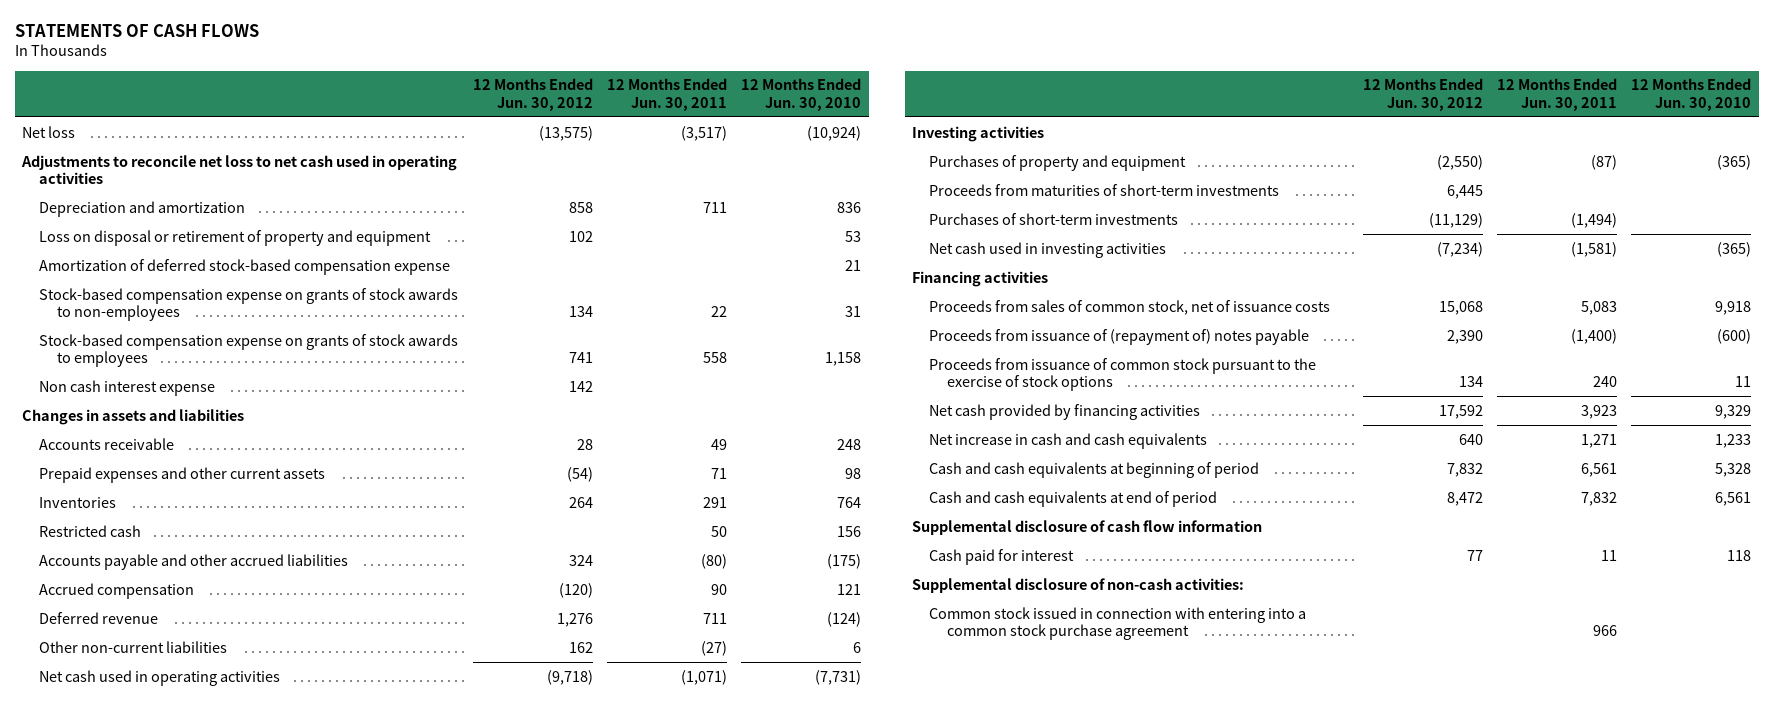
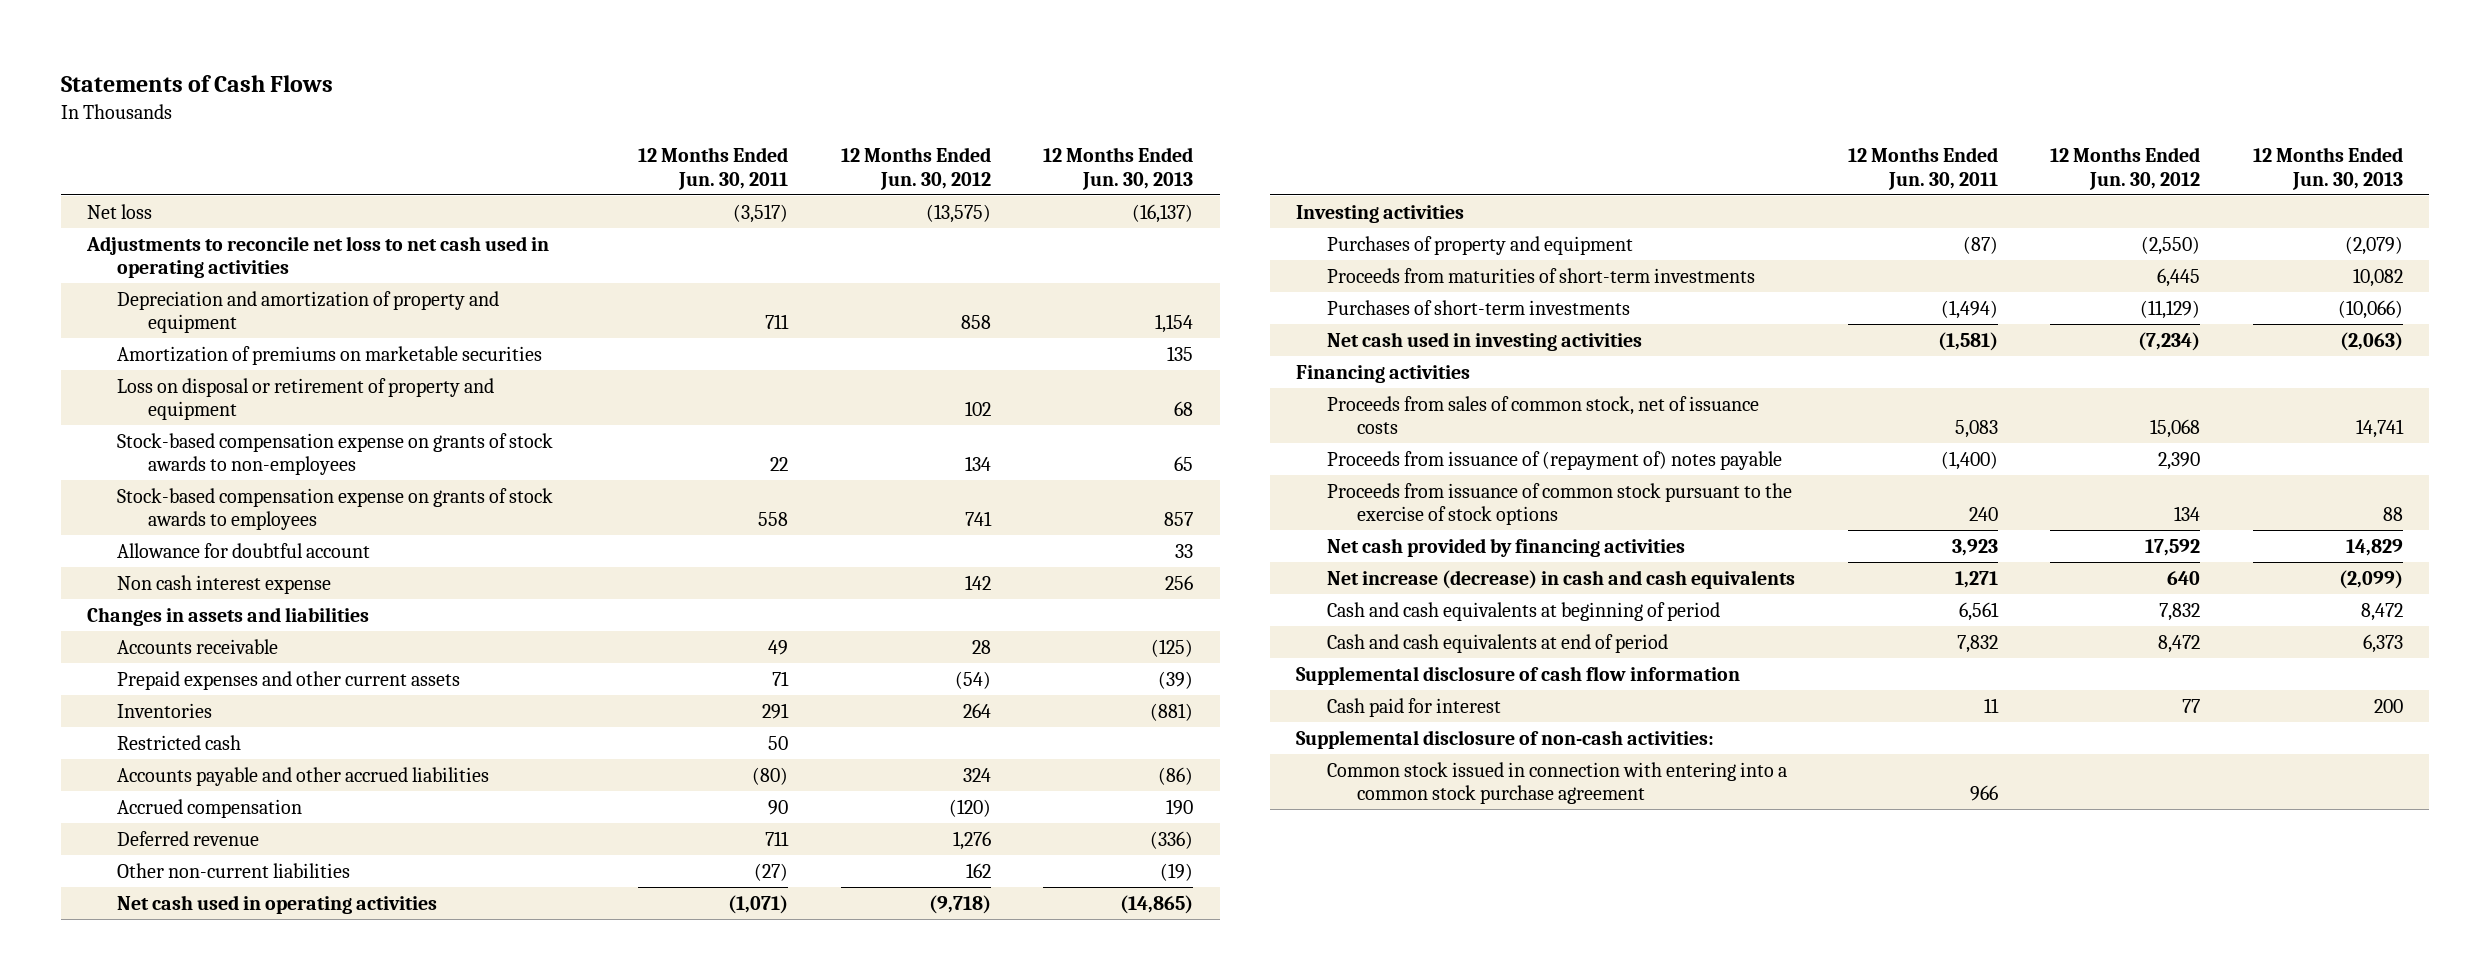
[14,23,259,37] STATEMENTS OF CASH FLOWS -> [60,75,333,93] Statements of Cash Flows
[741,78,862,111] 12 Months Ended Jun. 30, 2010 -> none
none -> [1043,147,1194,190] 12 Months Ended Jun. 30, 2013
[39,200,246,217] Depreciation and amortization -> [117,290,500,334] Depreciation and amortization of property and equipment
none -> [117,345,543,365] Amortization of premiums on marketable securities
[39,258,451,275] Amortization of deferred stock-based compensation expense -> none
none -> [117,542,371,558] Allowance for doubtful account
[929,432,1208,449] Net increase in cash and cash equivalents -> [1326,569,1795,589] Net increase (decrease) in cash and cash equivalents

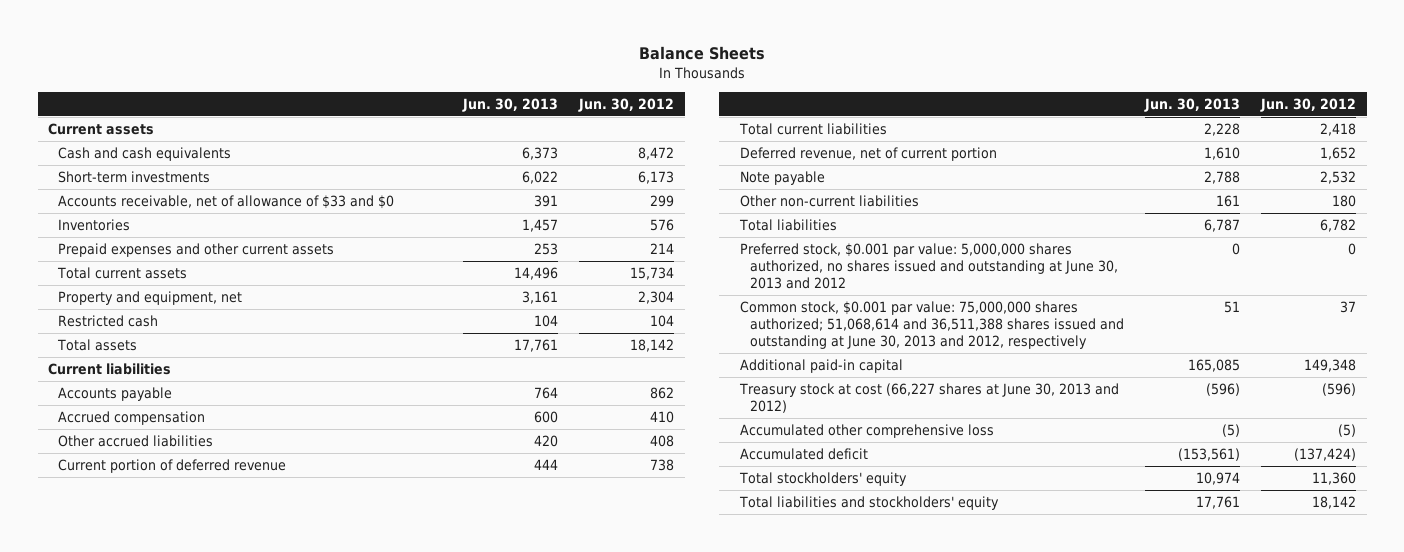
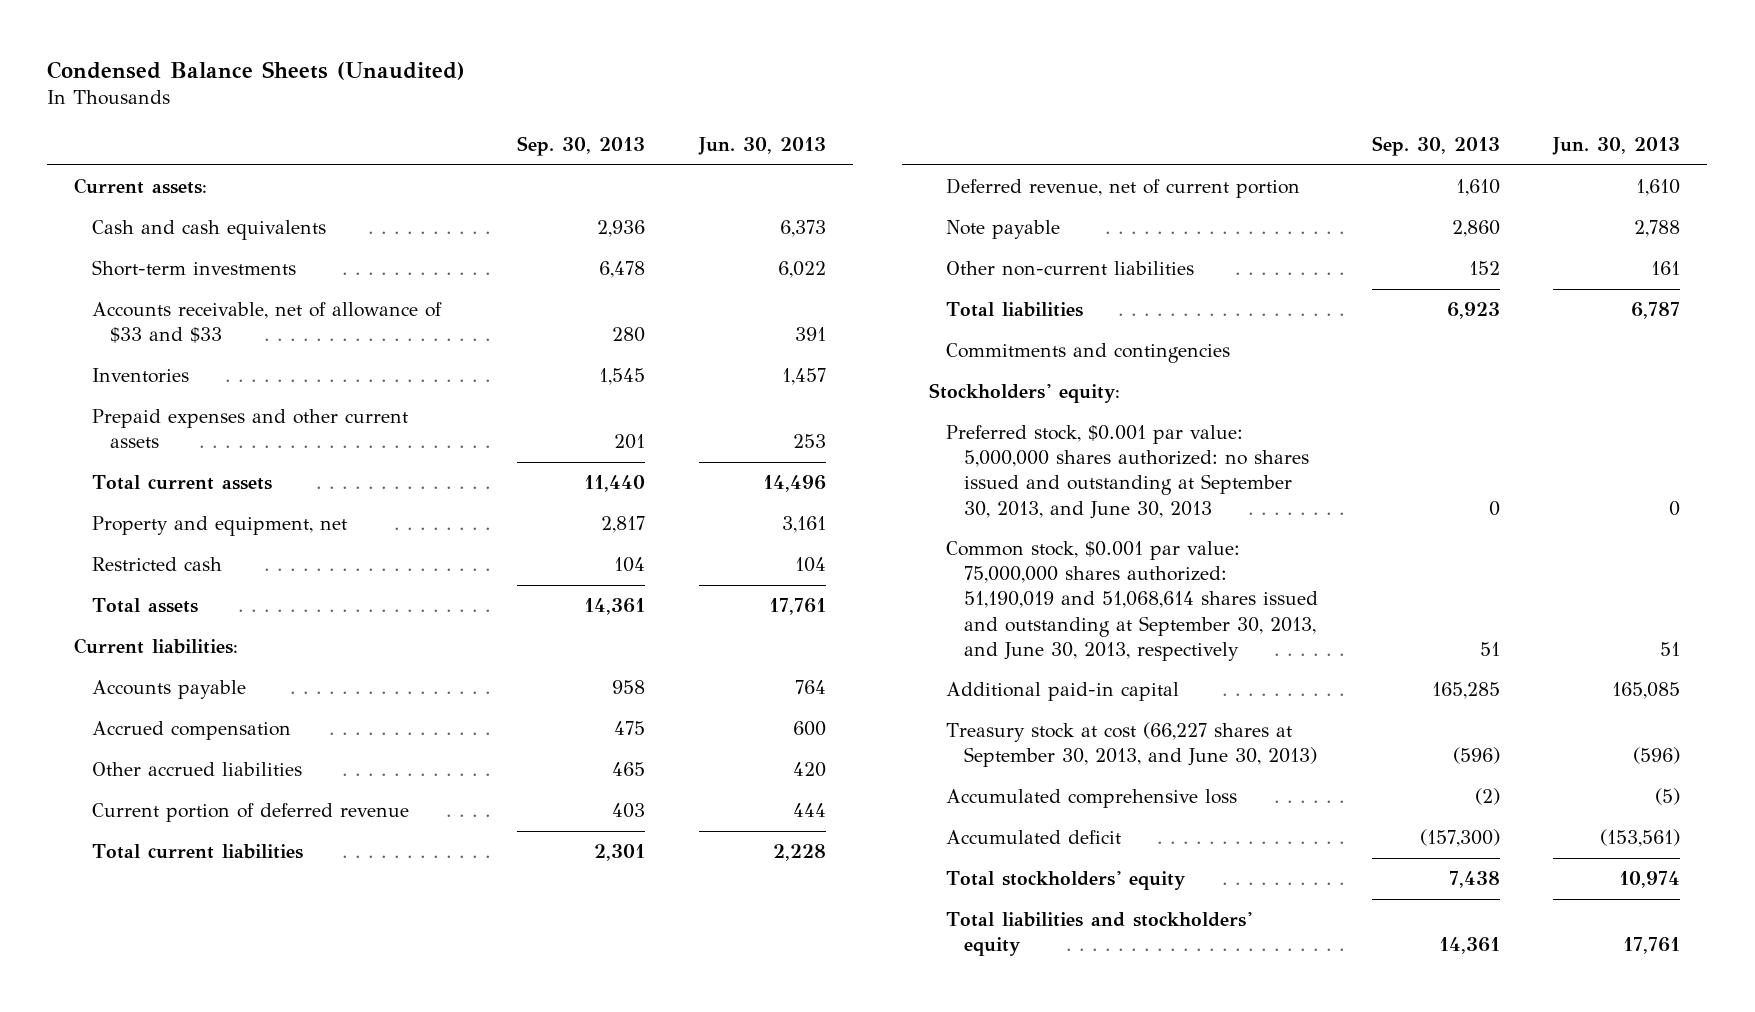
[639,46,766,61] Balance Sheets -> [47,60,466,80] Condensed Balance Sheets (Unaudited)
[578,97,675,112] Jun. 30, 2012 -> none
none -> [517,136,646,157] Sep. 30, 2013
[48,123,155,136] Current assets -> [74,178,208,195] Current assets:
[58,195,395,210] Accounts receivable, net of allowance of $33 and $0 -> [92,302,443,344] Accounts receivable, net of allowance of $33 and $33
[48,363,172,376] Current liabilities -> [74,638,239,655] Current liabilities:
none -> [946,343,1231,364] Commitments and contingencies
none -> [928,383,1120,404] Stockholders' equity:
[739,243,1118,289] Preferred stock, $0.001 par value: 5,000,000 shares authorized, no shares issued and outstanding at June 30, 2013 and 2012 -> [946,425,1310,519] Preferred stock, $0.001 par value: 5,000,000 shares authorized: no shares issued and outstanding at September 30, 2013, and June 30, 2013
[739,301,1124,349] Common stock, $0.001 par value: 75,000,000 shares authorized; 51,068,614 and 36,511,388 shares issued and outstanding at June 30, 2013 and 2012, respectively -> [946,541,1319,661] Common stock, $0.001 par value: 75,000,000 shares authorized: 51,190,019 and 51,068,614 shares issued and outstanding at September 30, 2013, and June 30, 2013, respectively
[738,383,1119,413] Treasury stock at cost (66,227 shares at June 30, 2013 and 2012) -> [946,722,1318,768] Treasury stock at cost (66,227 shares at September 30, 2013, and June 30, 2013)
[739,424,994,439] Accumulated other comprehensive loss -> [946,789,1238,809] Accumulated comprehensive loss

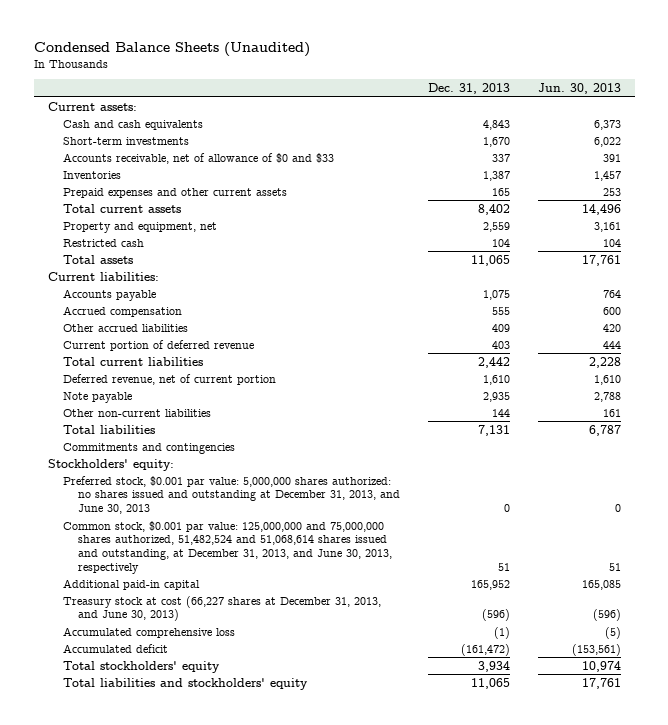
[517,136,646,157] Sep. 30, 2013 -> none
none -> [427,83,510,95] Dec. 31, 2013
[92,302,443,344] Accounts receivable, net of allowance of $33 and $33 -> [62,152,334,164] Accounts receivable, net of allowance of $0 and $33
[946,425,1310,519] Preferred stock, $0.001 par value: 5,000,000 shares authorized: no shares issued and outstanding at September 30, 2013, and June 30, 2013 -> [62,475,401,515] Preferred stock, $0.001 par value: 5,000,000 shares authorized: no shares issued and outstanding at December 31, 2013, and June 30, 2013
[946,541,1319,661] Common stock, $0.001 par value: 75,000,000 shares authorized: 51,190,019 and 51,068,614 shares issued and outstanding at September 30, 2013, and June 30, 2013, respectively -> [62,520,393,574] Common stock, $0.001 par value: 125,000,000 and 75,000,000 shares authorized, 51,482,524 and 51,068,614 shares issued and outstanding, at December 31, 2013, and June 30, 2013, respectively
[946,722,1318,768] Treasury stock at cost (66,227 shares at September 30, 2013, and June 30, 2013) -> [62,595,381,622] Treasury stock at cost (66,227 shares at December 31, 2013, and June 30, 2013)

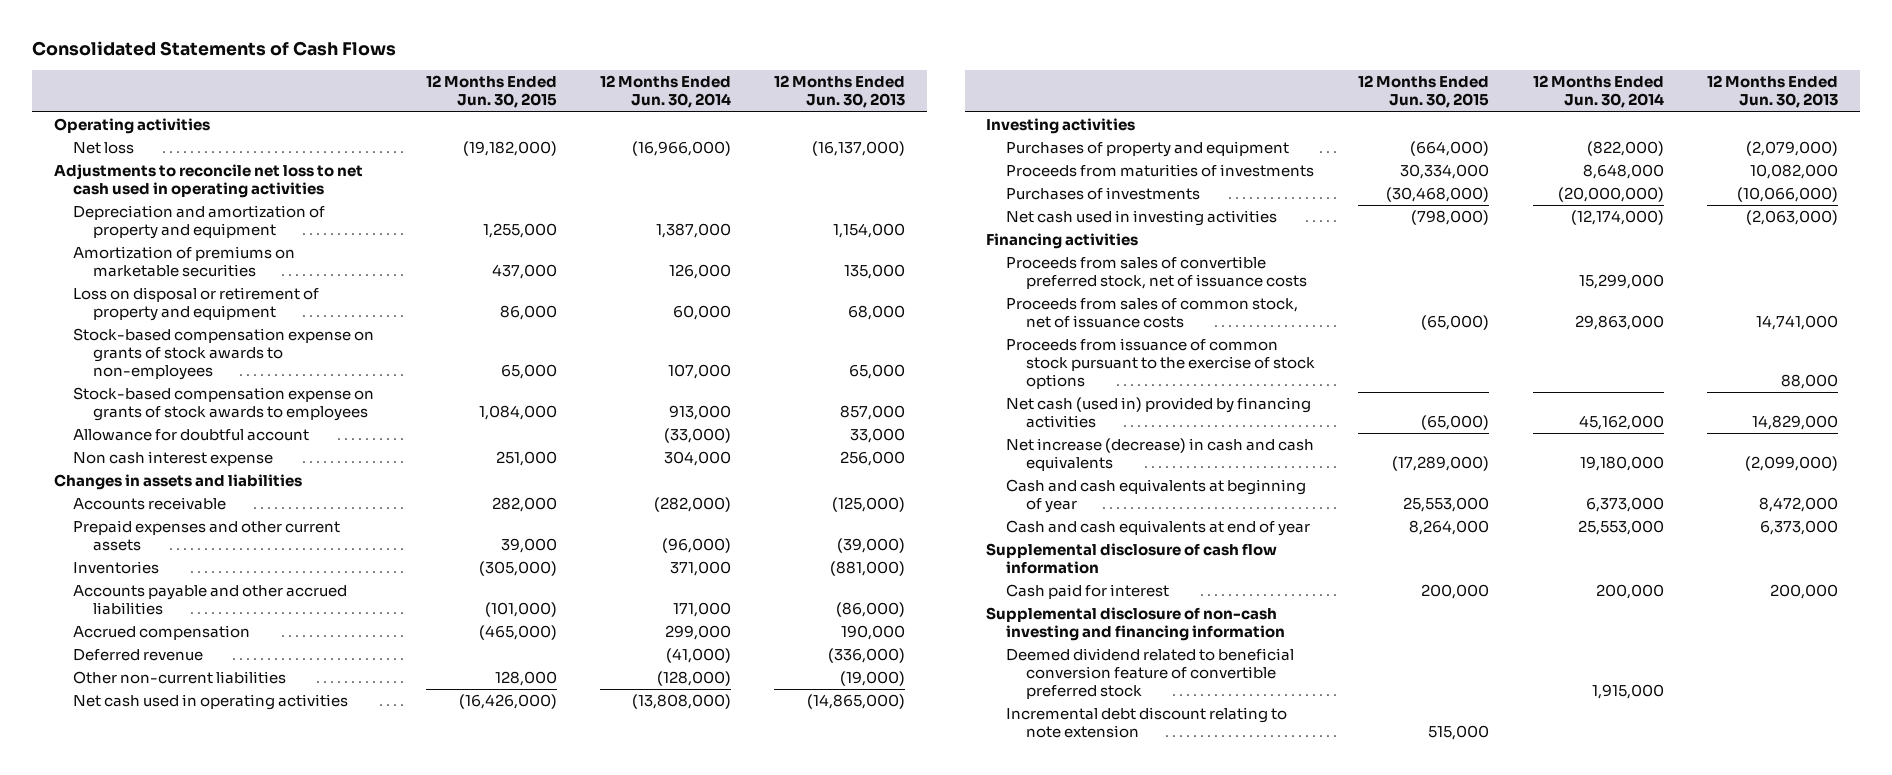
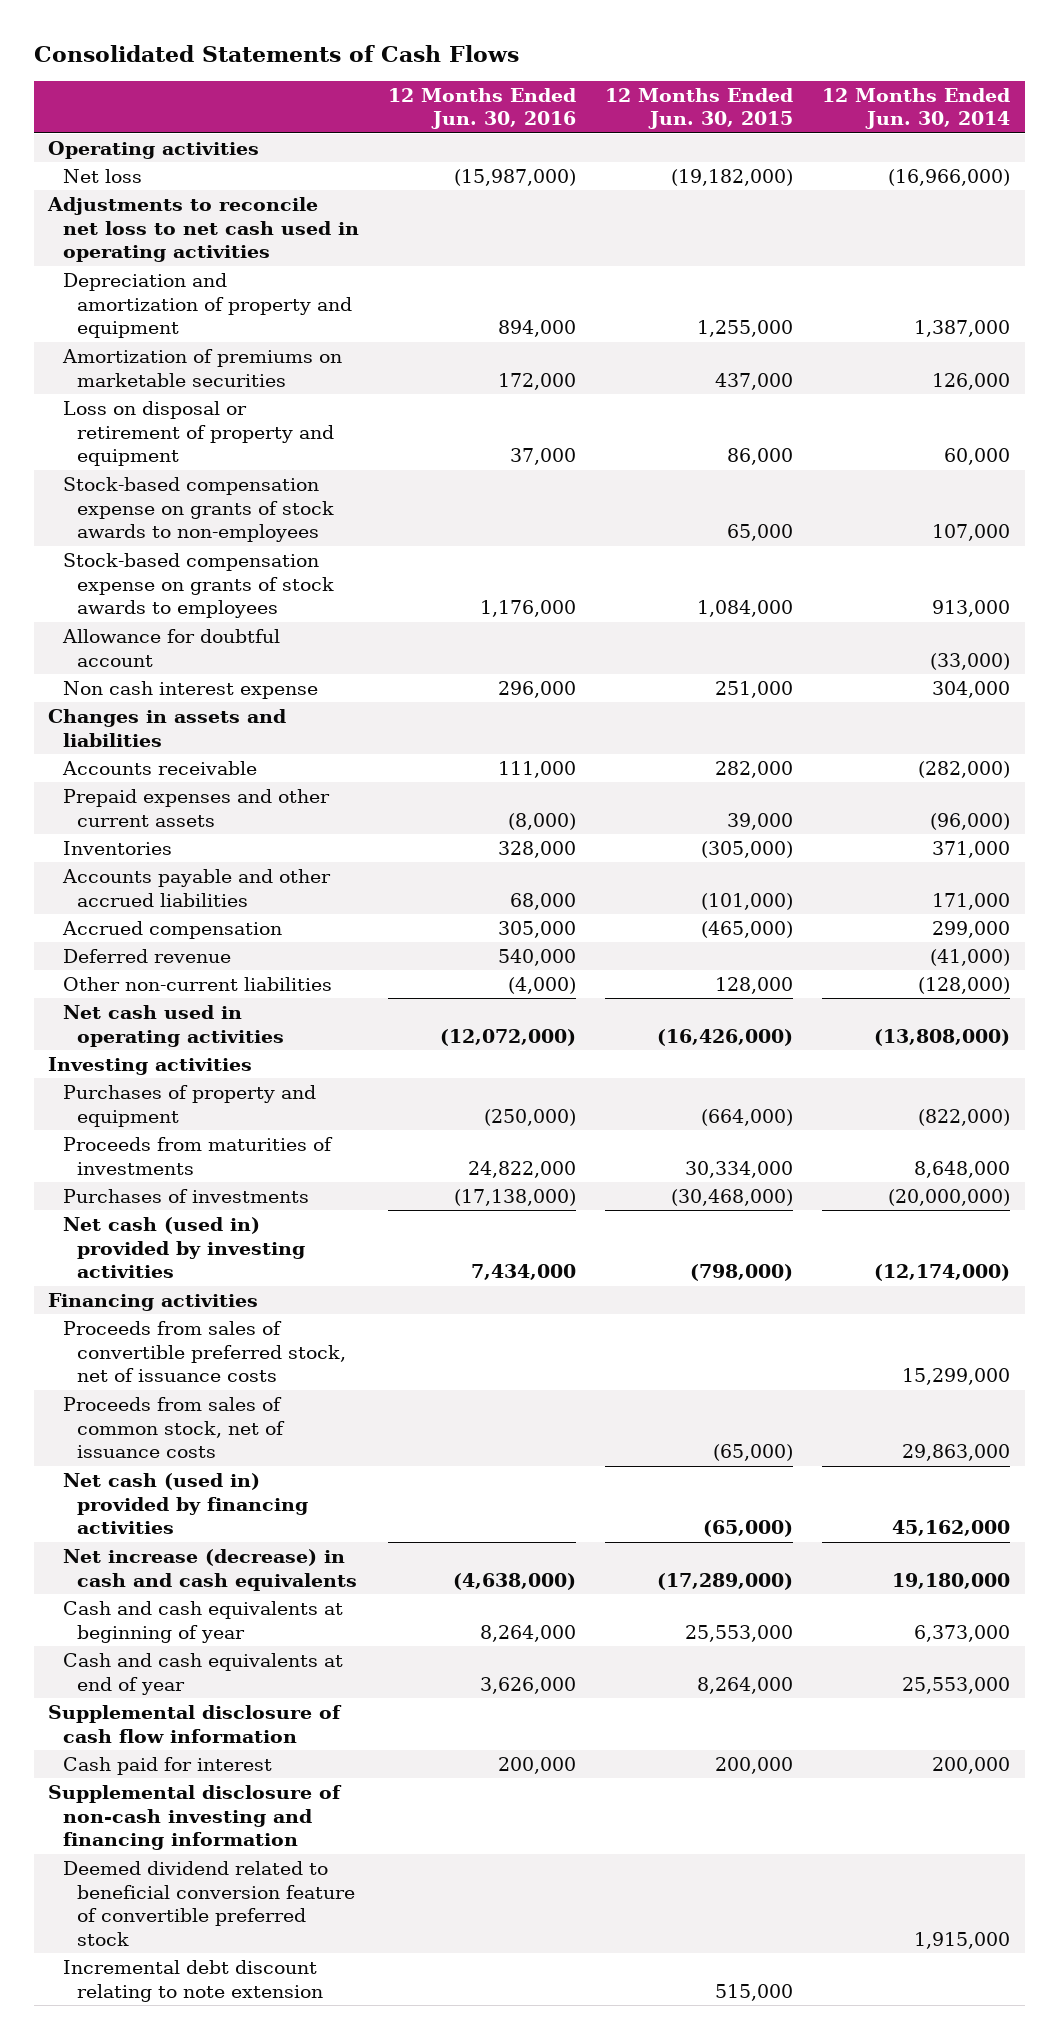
[774,75,906,109] 12 Months Ended Jun. 30, 2013 -> none
none -> [387,87,576,130] 12 Months Ended Jun. 30, 2016
[1006,210,1278,227] Net cash used in investing activities -> [62,1216,306,1279] Net cash (used in) provided by investing activities
[1006,338,1315,390] Proceeds from issuance of common stock pursuant to the exercise of stock options -> none

